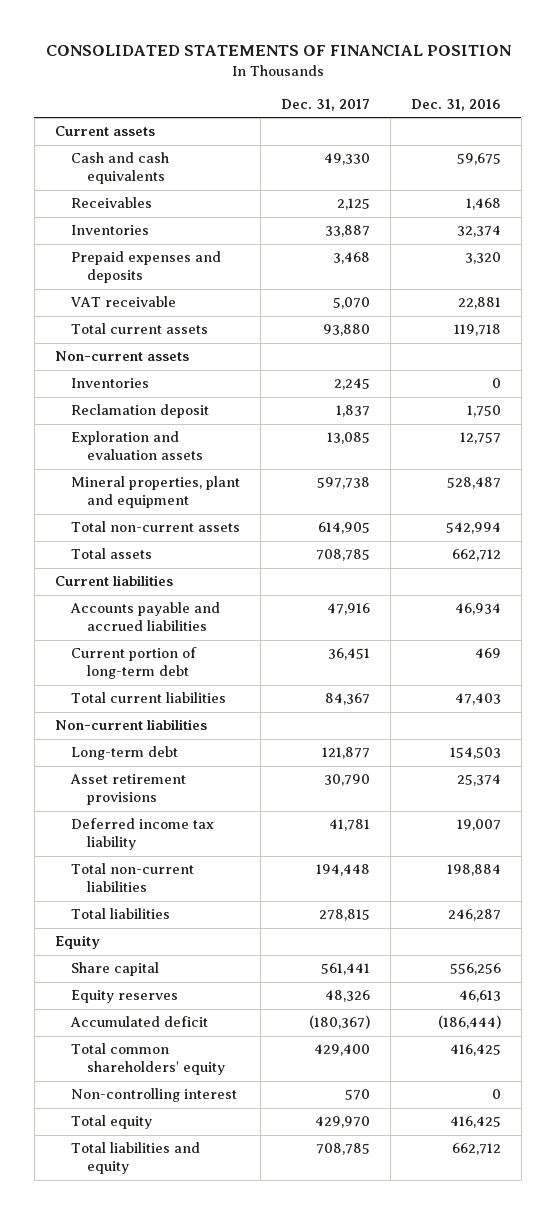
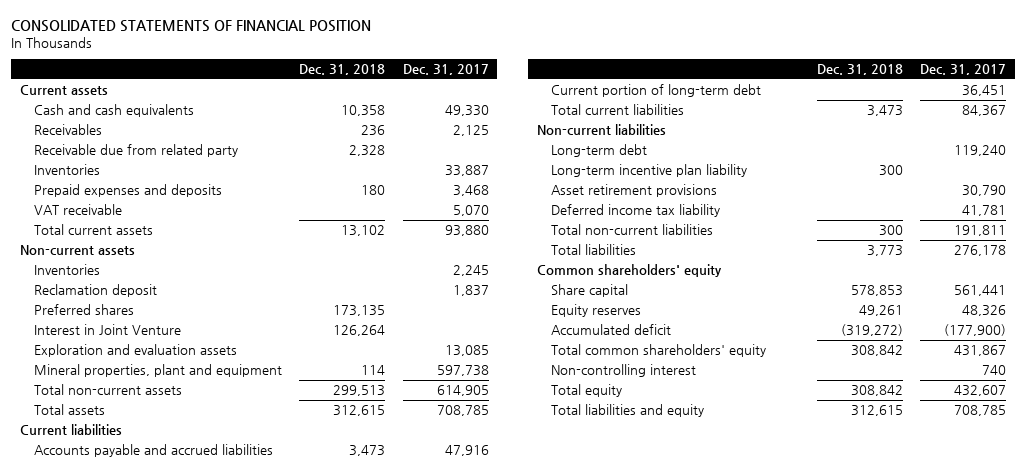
[410,98,501,111] Dec. 31, 2016 -> none
none -> [299,64,386,76] Dec. 31, 2018
none -> [33,144,238,158] Receivable due from related party
none -> [33,304,134,316] Preferred shares
none -> [33,324,181,336] Interest in Joint Venture
[321,747,370,760] 121,877 -> [953,145,1006,157] 119,240
none -> [551,164,748,178] Long-term incentive plan liability
[315,864,370,877] 194,448 -> [953,225,1006,237] 191,811
[318,909,370,922] 278,815 -> [953,245,1006,257] 276,178
[54,935,100,950] Equity -> [536,264,722,278] Common shareholders' equity
[308,1015,370,1030] (180,367) -> [943,324,1006,337] (177,900)
[313,1044,370,1057] 429,400 -> [953,345,1006,357] 431,867
[344,1089,370,1101] 570 -> [981,365,1006,376] 740
[314,1116,370,1129] 429,970 -> [953,385,1006,397] 432,607

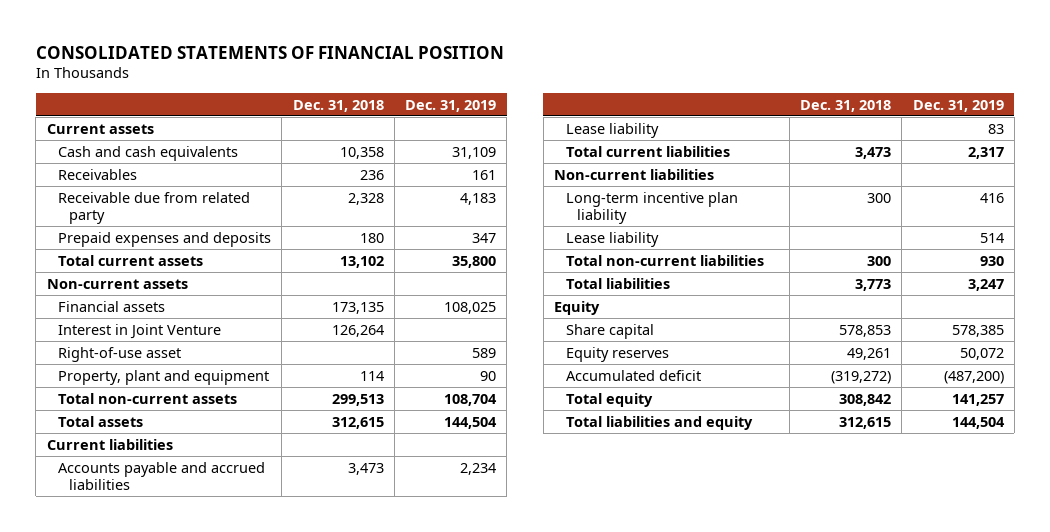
[402,64,489,76] Dec. 31, 2017 -> none
none -> [405,99,497,112] Dec. 31, 2019
[33,164,100,176] Inventories -> none
[33,204,122,216] VAT receivable -> none
[33,264,100,276] Inventories -> none
[33,284,157,298] Reclamation deposit -> none
[33,304,134,316] Preferred shares -> [57,300,165,312] Financial assets
[33,344,237,358] Exploration and evaluation assets -> none
none -> [57,346,181,362] Right-of-use asset
[33,364,282,378] Mineral properties, plant and equipment -> [57,369,269,385] Property, plant and equipment
[551,84,762,98] Current portion of long-term debt -> none
none -> [565,122,659,138] Lease liability
[551,144,648,158] Long-term debt -> none
[551,184,718,198] Asset retirement provisions -> none
[551,204,721,218] Deferred income tax liability -> none
none -> [565,231,659,247] Lease liability
[536,264,722,278] Common shareholders' equity -> [554,300,601,315] Equity
[551,344,767,358] Total common shareholders' equity -> none
[551,364,697,378] Non-controlling interest -> none

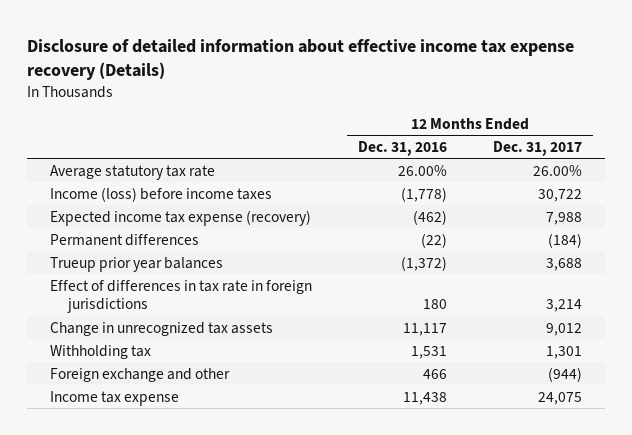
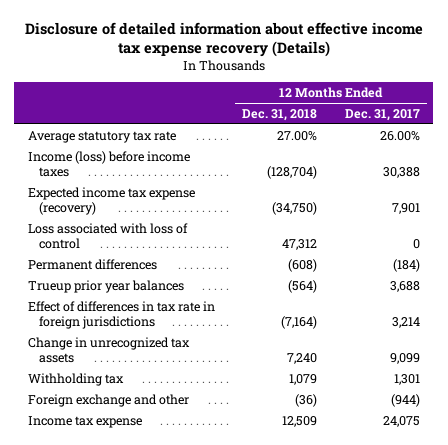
[357,141,447,157] Dec. 31, 2016 -> none
none -> [242,108,318,121] Dec. 31, 2018
[537,188,582,202] 30,722 -> [382,167,420,179] 30,388
[545,211,582,225] 7,988 -> [391,203,420,215] 7,901
none -> [27,222,188,250] Loss associated with loss of control
[545,322,582,336] 9,012 -> [389,353,420,365] 9,099

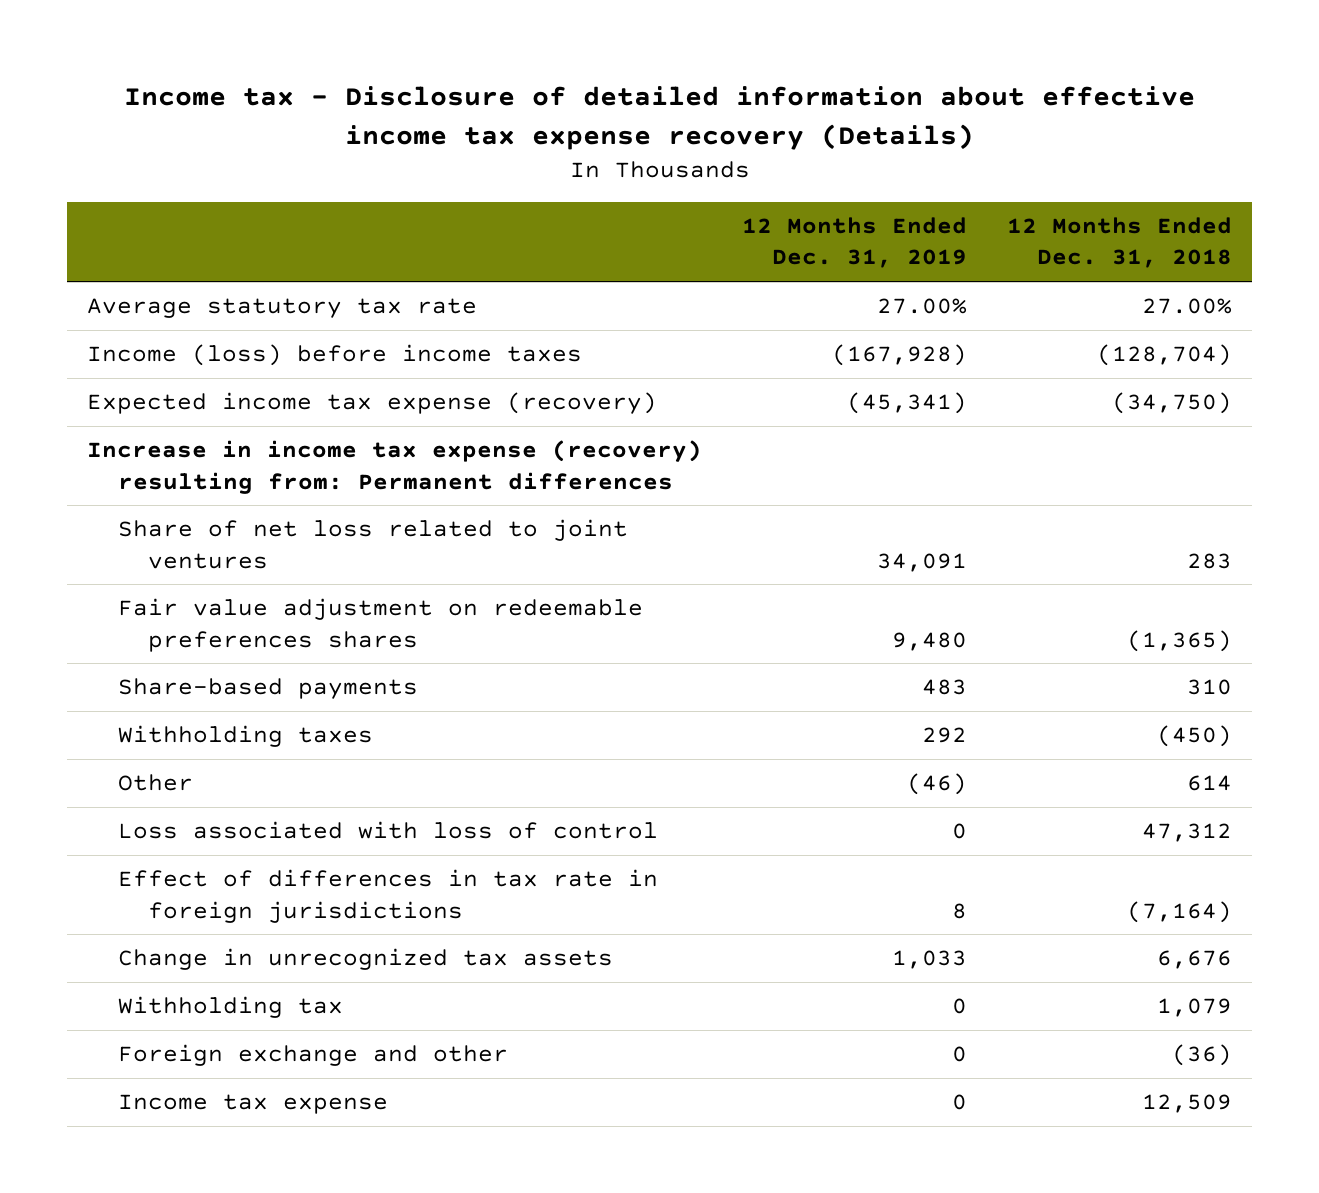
[24,21,423,57] Disclosure of detailed information about effective income tax expense recovery (Details) -> [123,86,1195,150] Income tax - Disclosure of detailed information about effective income tax expense recovery (Details)
[344,108,420,121] Dec. 31, 2017 -> none
none -> [742,217,968,269] 12 Months Ended Dec. 31, 2019
none -> [87,440,703,494] Increase in income tax expense (recovery) resulting from: Permanent differences
none -> [117,519,628,569] Share of net loss related to joint ventures
none -> [117,598,643,652] Fair value adjustment on redeemable preferences shares
none -> [117,678,418,700] Share-based payments
none -> [117,725,373,748] Withholding taxes
none -> [117,774,193,792] Other
[27,258,157,270] Permanent differences -> none
[27,279,184,293] Trueup prior year balances -> none
[287,353,318,365] 7,240 -> [1157,950,1233,970] 6,676

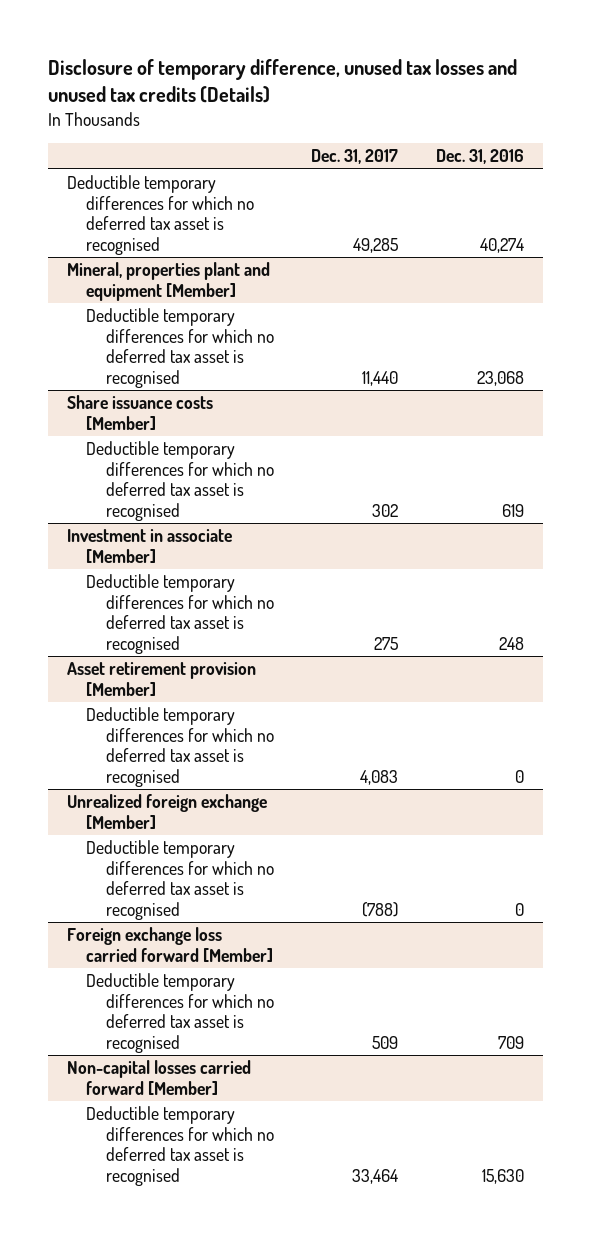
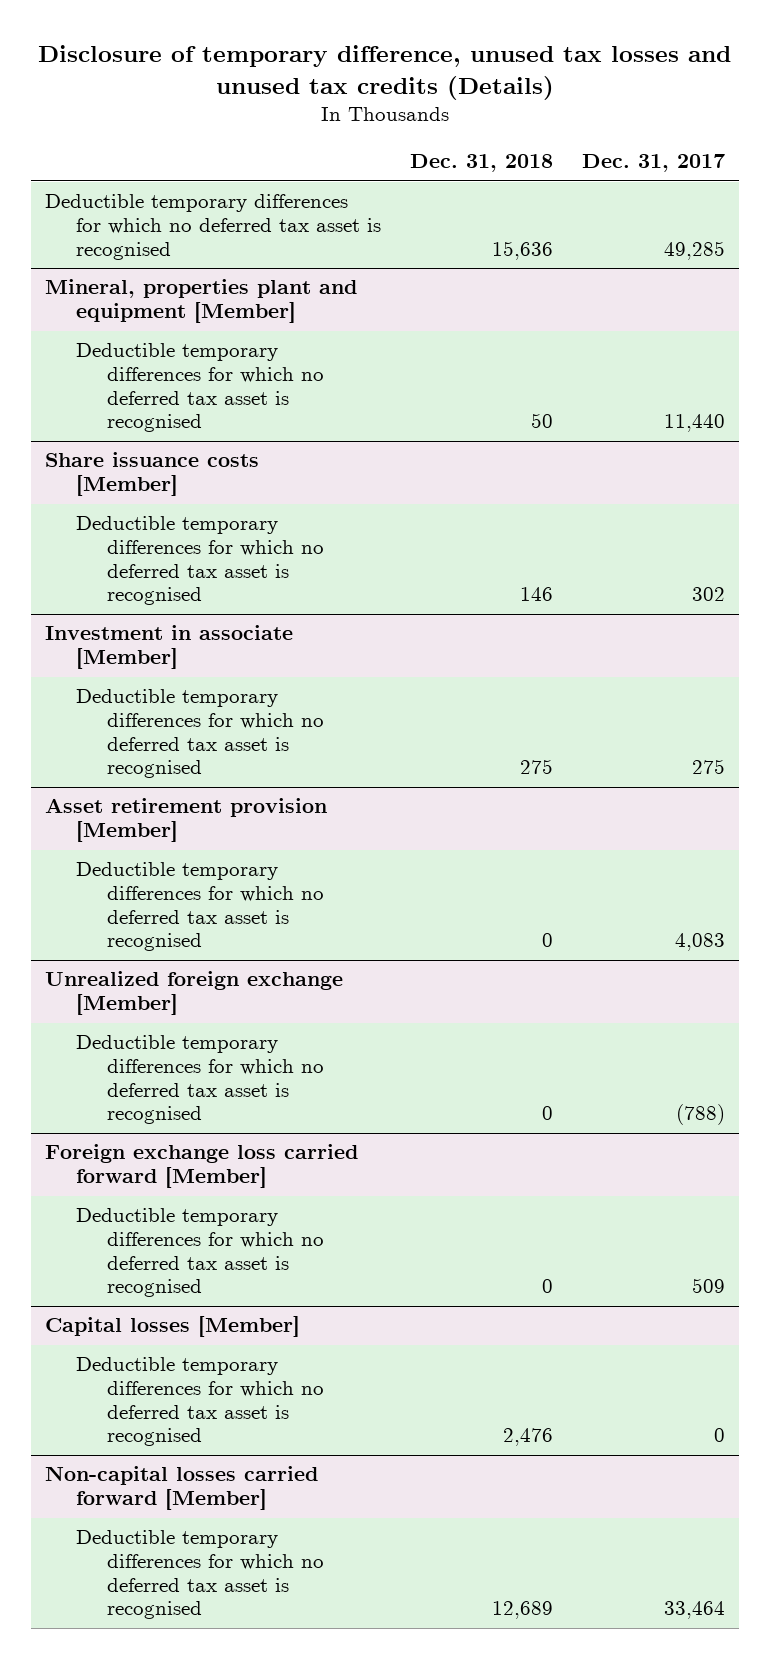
[436,149,525,165] Dec. 31, 2016 -> none
none -> [409,154,553,173] Dec. 31, 2018
none -> [45,1316,301,1338] Capital losses [Member]
none -> [75,1357,324,1447] Deductible temporary differences for which no deferred tax asset is recognised

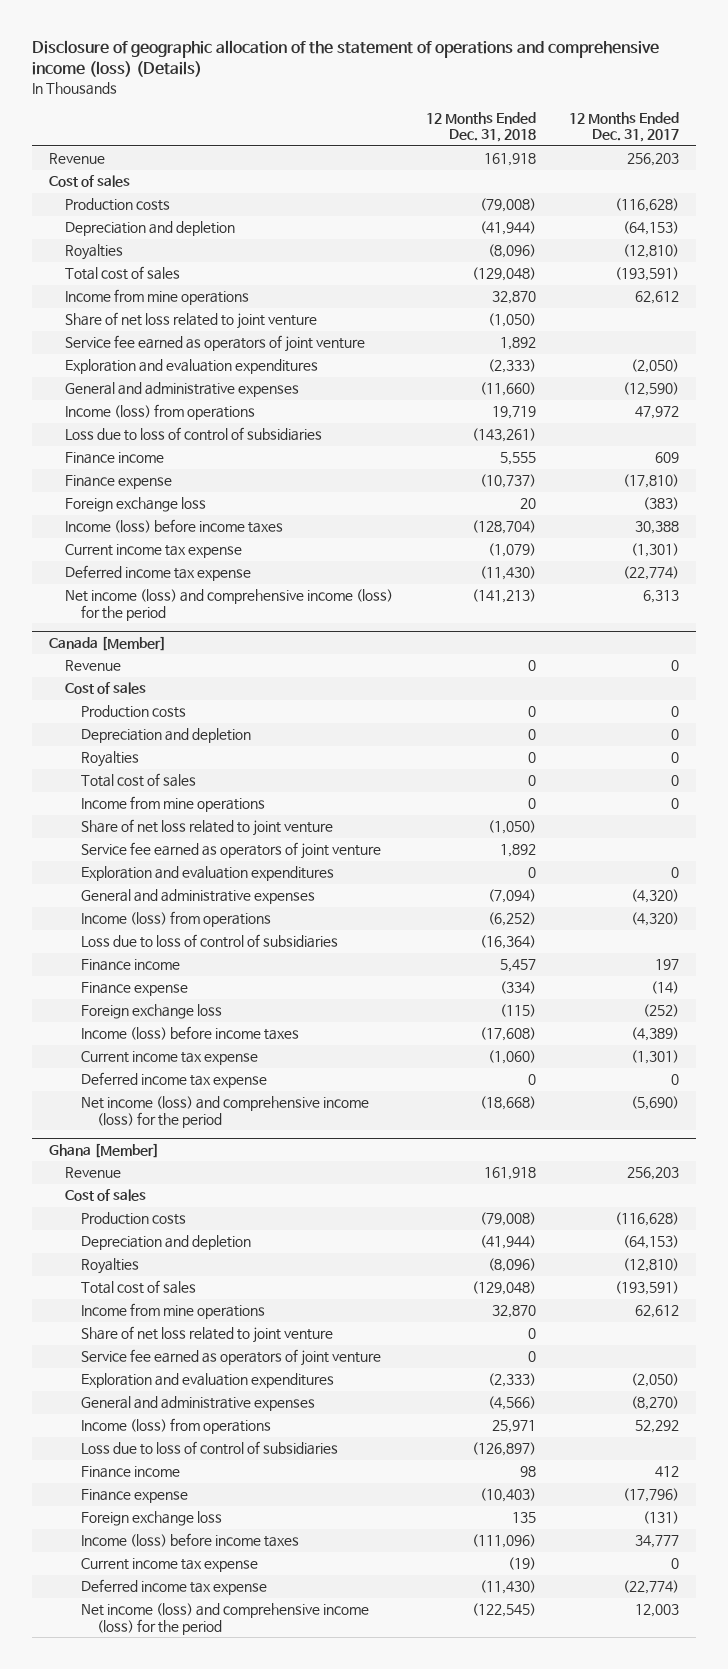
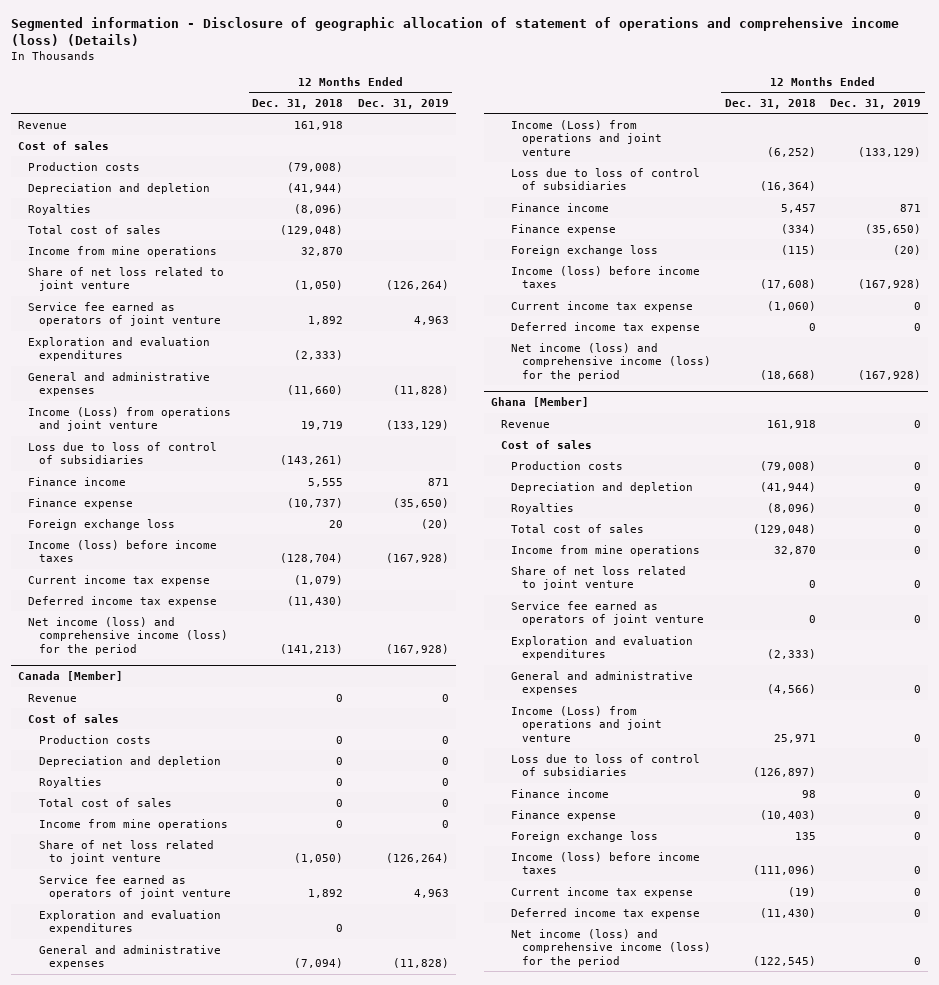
[32,40,660,78] Disclosure of geographic allocation of the statement of operations and comprehensive income (loss) (Details) -> [10,17,899,47] Segmented information - Disclosure of geographic allocation of statement of operations and comprehensive income (loss) (Details)
[569,111,680,143] 12 Months Ended Dec. 31, 2017 -> none
none -> [357,98,449,109] Dec. 31, 2019
[64,404,255,421] Income (loss) from operations -> [28,406,232,432] Income (Loss) from operations and joint venture
[80,911,271,928] Income (loss) from operations -> [511,119,662,156] Income (Loss) from operations and joint venture
[80,1418,271,1435] Income (loss) from operations -> [511,705,662,742] Income (Loss) from operations and joint venture

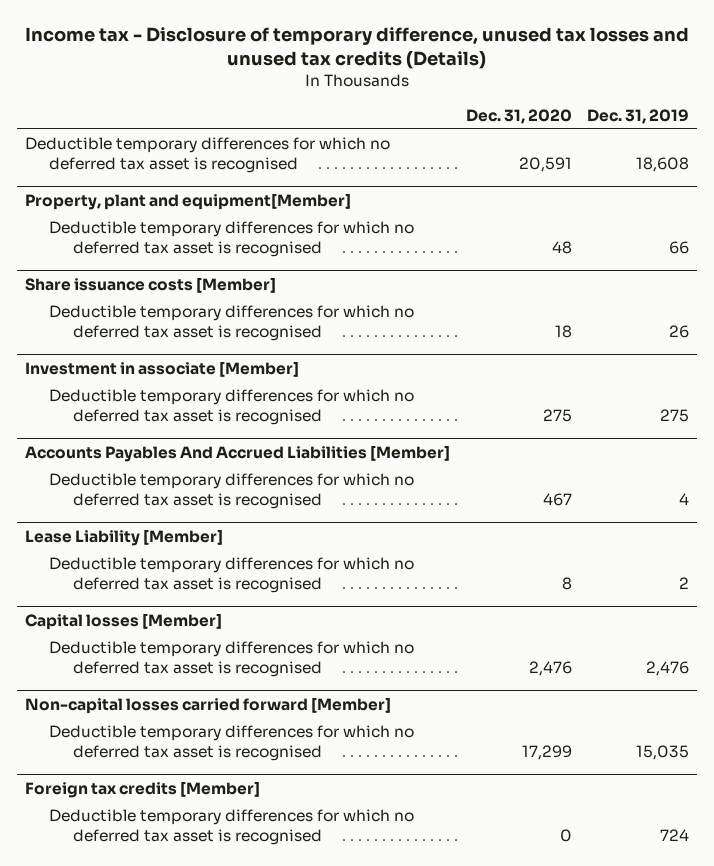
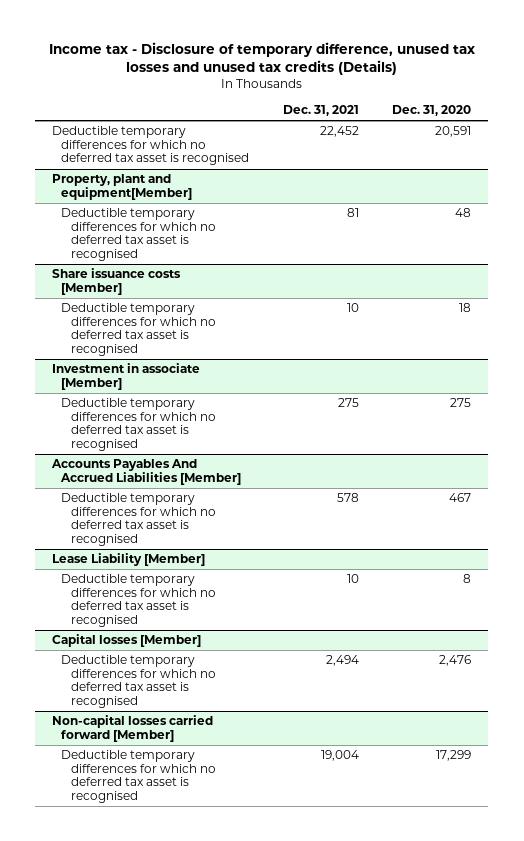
[587,108,690,124] Dec. 31, 2019 -> none
none -> [282,105,359,117] Dec. 31, 2021
[24,781,260,799] Foreign tax credits [Member] -> none
[49,809,415,846] Deductible temporary differences for which no deferred tax asset is recognised -> none

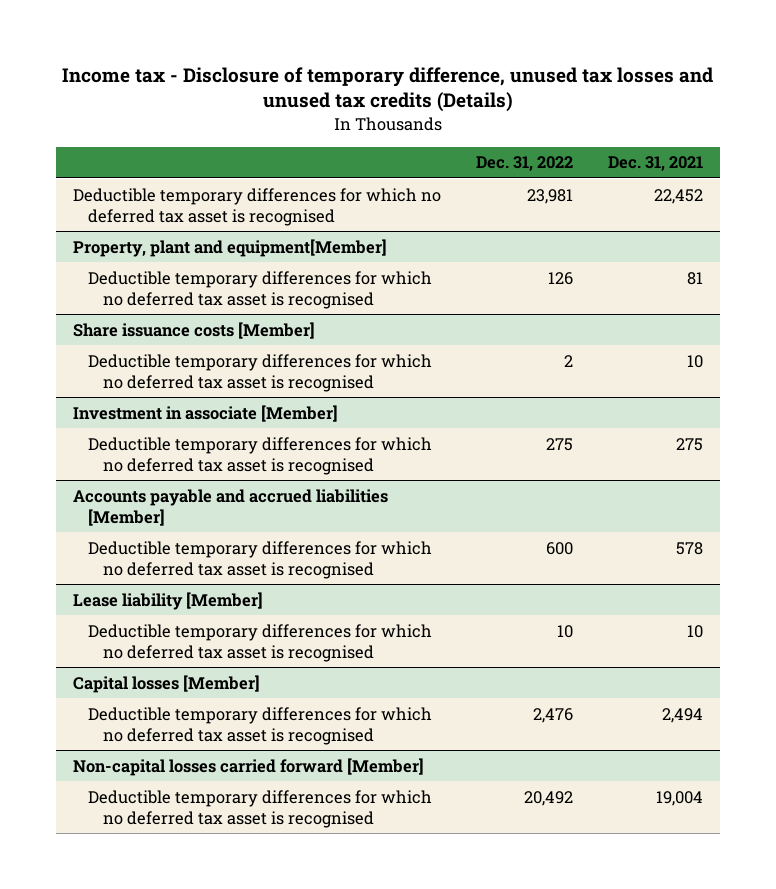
[392,105,472,117] Dec. 31, 2020 -> none
none -> [476,156,574,172] Dec. 31, 2022
[51,459,242,485] Accounts Payables And Accrued Liabilities [Member] -> [73,488,389,526] Accounts payable and accrued liabilities [Member]
[52,553,206,567] Lease Liability [Member] -> [73,591,264,610] Lease liability [Member]

